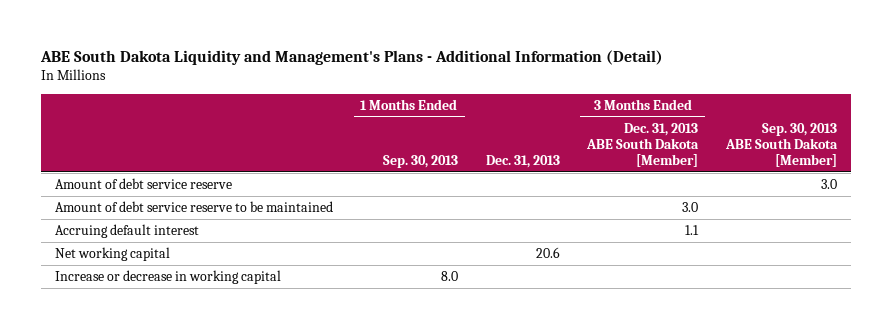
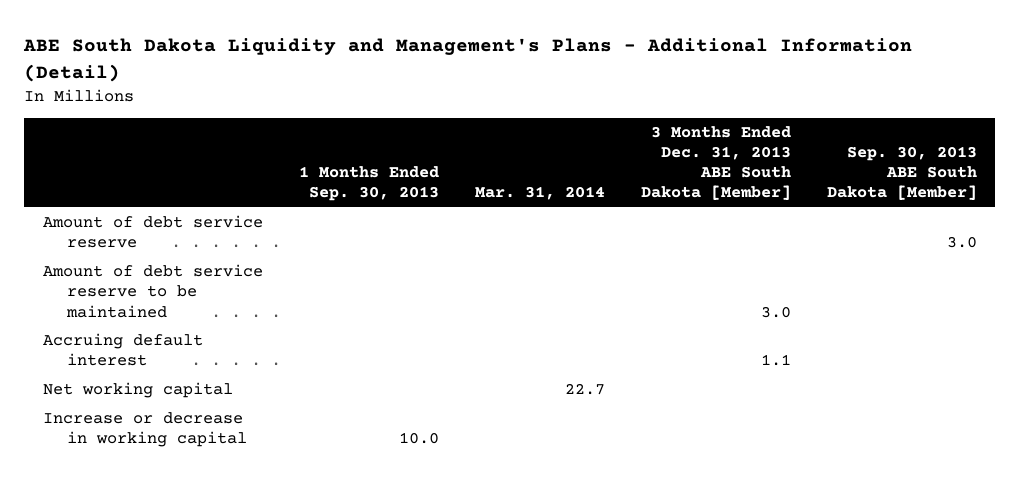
[485,154,560,168] Dec. 31, 2013 -> none
none -> [474,186,605,201] Mar. 31, 2014
[440,271,458,282] 8.0 -> [398,432,439,445] 10.0

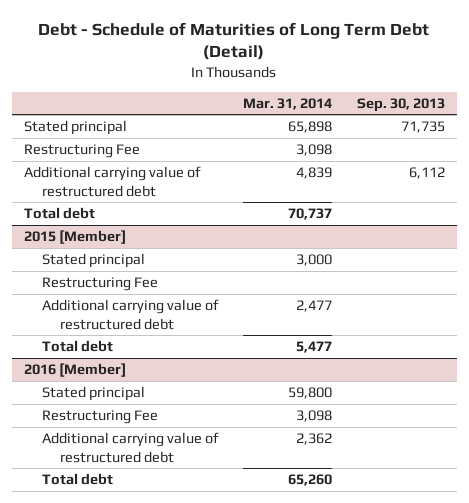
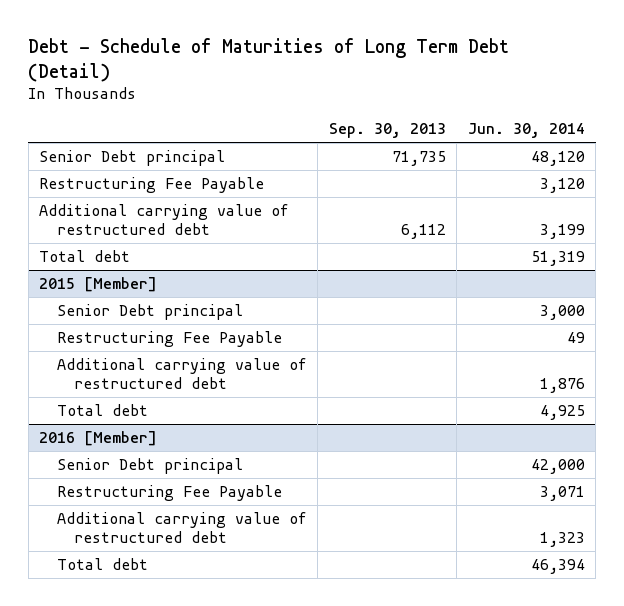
[243,97,333,110] Mar. 31, 2014 -> none
none -> [467,123,585,139] Jun. 30, 2014
[23,120,127,136] Stated principal -> [39,149,226,166] Senior Debt principal
[23,144,140,159] Restructuring Fee -> [39,176,265,193] Restructuring Fee Payable
[41,253,145,269] Stated principal -> [56,303,243,320] Senior Debt principal
[41,277,158,292] Restructuring Fee -> [56,330,282,347] Restructuring Fee Payable
[41,386,145,402] Stated principal -> [56,457,243,474] Senior Debt principal
[41,410,158,425] Restructuring Fee -> [56,484,282,501] Restructuring Fee Payable

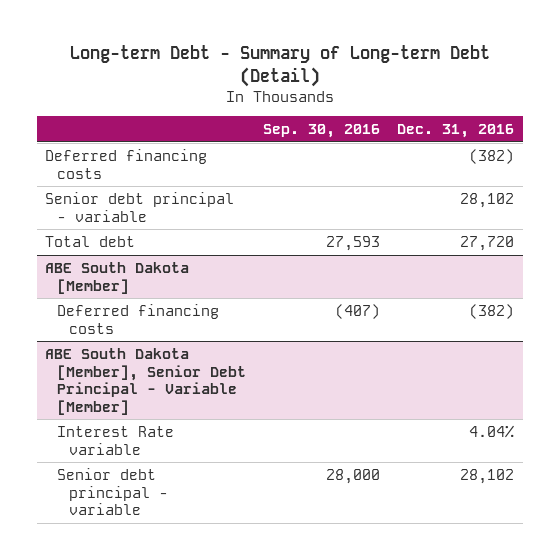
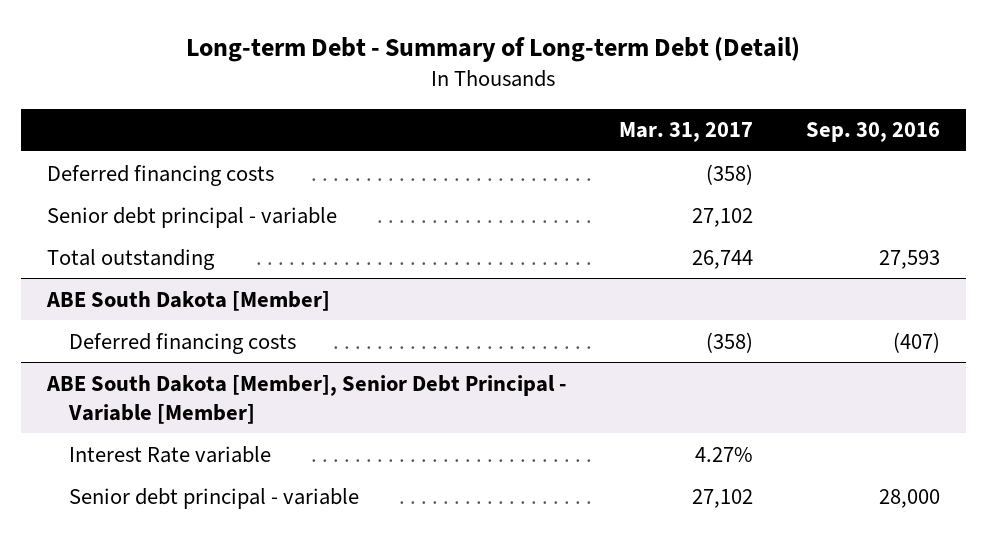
[397,124,515,139] Dec. 31, 2016 -> none
none -> [618,122,753,143] Mar. 31, 2017
[45,235,136,247] Total debt -> [46,248,215,270] Total outstanding

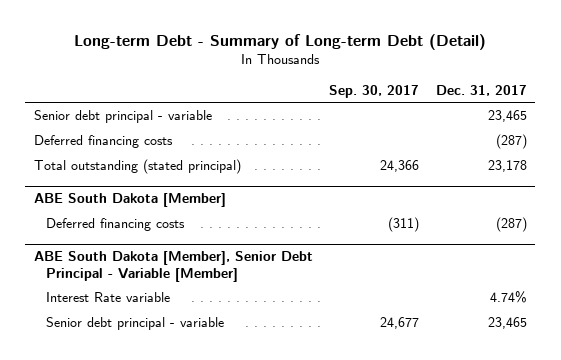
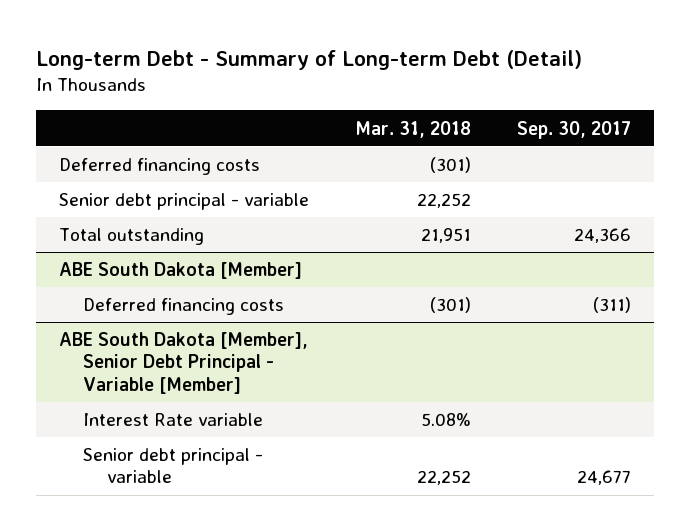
[436,84,528,96] Dec. 31, 2017 -> none
none -> [355,120,472,138] Mar. 31, 2018
[33,110,212,124] Senior debt principal - variable -> [59,193,310,211] Senior debt principal - variable
[33,159,241,175] Total outstanding (stated principal) -> [59,228,205,246] Total outstanding

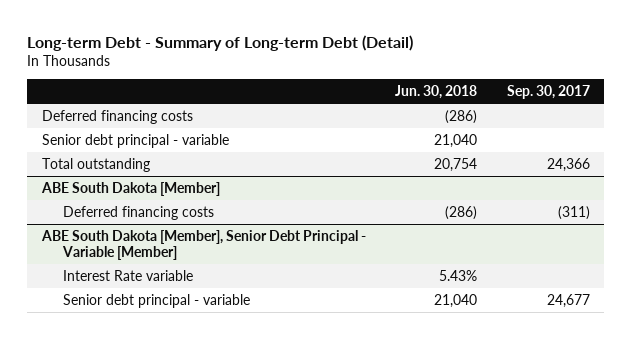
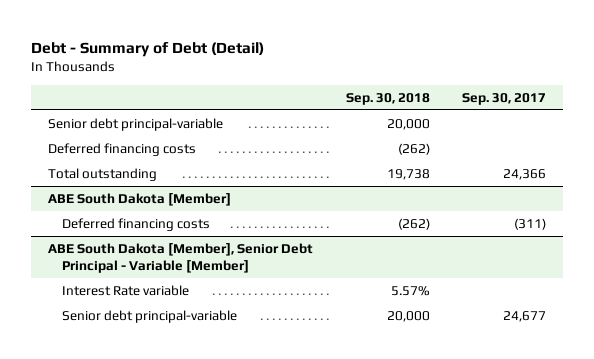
[27,34,414,51] Long-term Debt - Summary of Long-term Debt (Detail) -> [31,41,265,57] Debt - Summary of Debt (Detail)
[395,84,478,99] Jun. 30, 2018 -> none
none -> [345,92,430,105] Sep. 30, 2018
none -> [47,117,223,131] Senior debt principal-variable
[41,133,229,148] Senior debt principal - variable -> none
[62,293,250,308] Senior debt principal - variable -> [62,309,238,323] Senior debt principal-variable

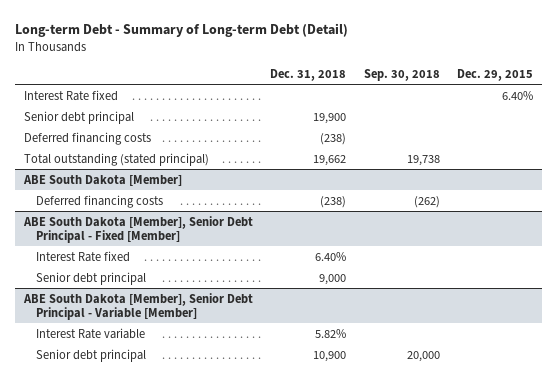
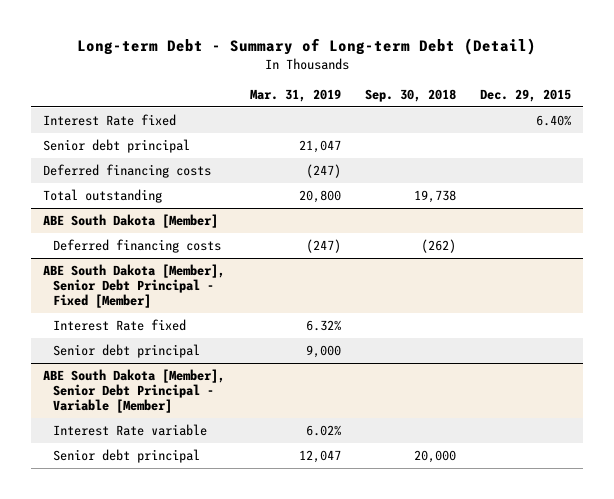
[270,68,347,81] Dec. 31, 2018 -> none
none -> [249,88,341,102] Mar. 31, 2019
[23,152,209,166] Total outstanding (stated principal) -> [43,188,163,203] Total outstanding

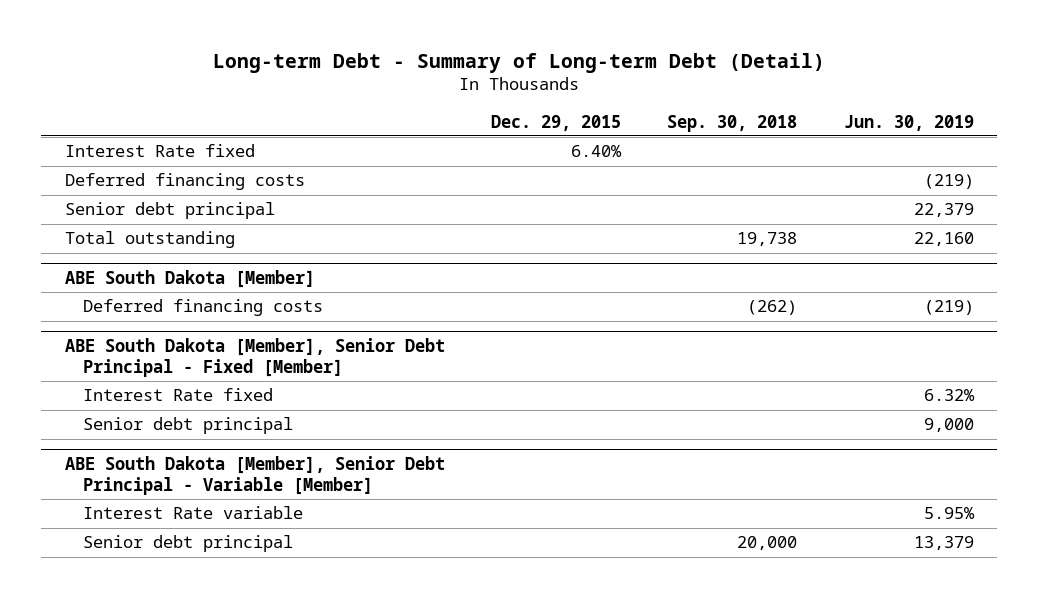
[249,88,341,102] Mar. 31, 2019 -> none
none -> [843,114,974,131] Jun. 30, 2019
[43,138,191,153] Senior debt principal -> [64,202,275,220] Senior debt principal

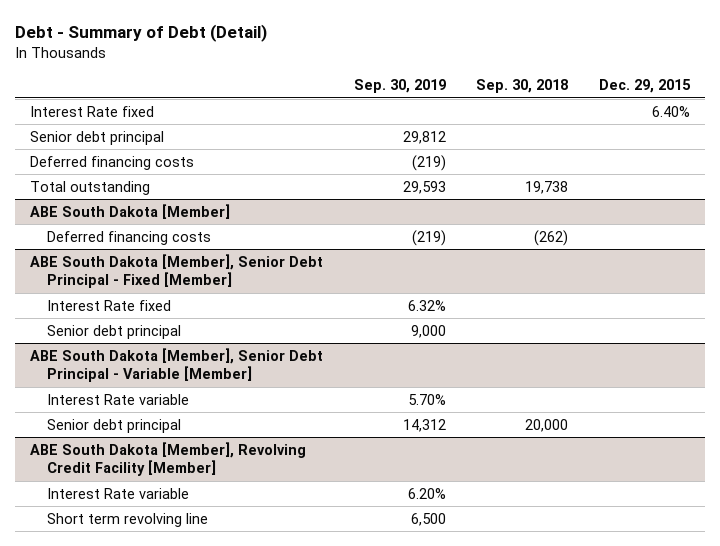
[213,52,826,73] Long-term Debt - Summary of Long-term Debt (Detail) -> [14,23,267,42] Debt - Summary of Debt (Detail)
[843,114,974,131] Jun. 30, 2019 -> none
none -> [353,79,446,94] Sep. 30, 2019
[64,173,305,191] Deferred financing costs -> [30,155,195,170] Deferred financing costs
none -> [30,441,307,477] ABE South Dakota [Member], Revolving Credit Facility [Member]
none -> [46,487,189,499] Interest Rate variable
none -> [46,512,208,527] Short term revolving line

